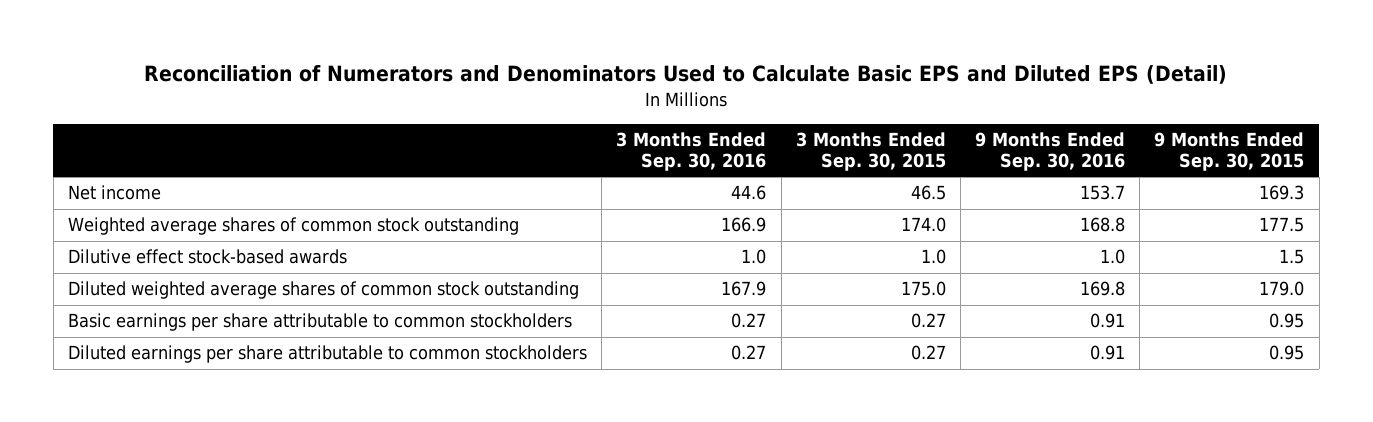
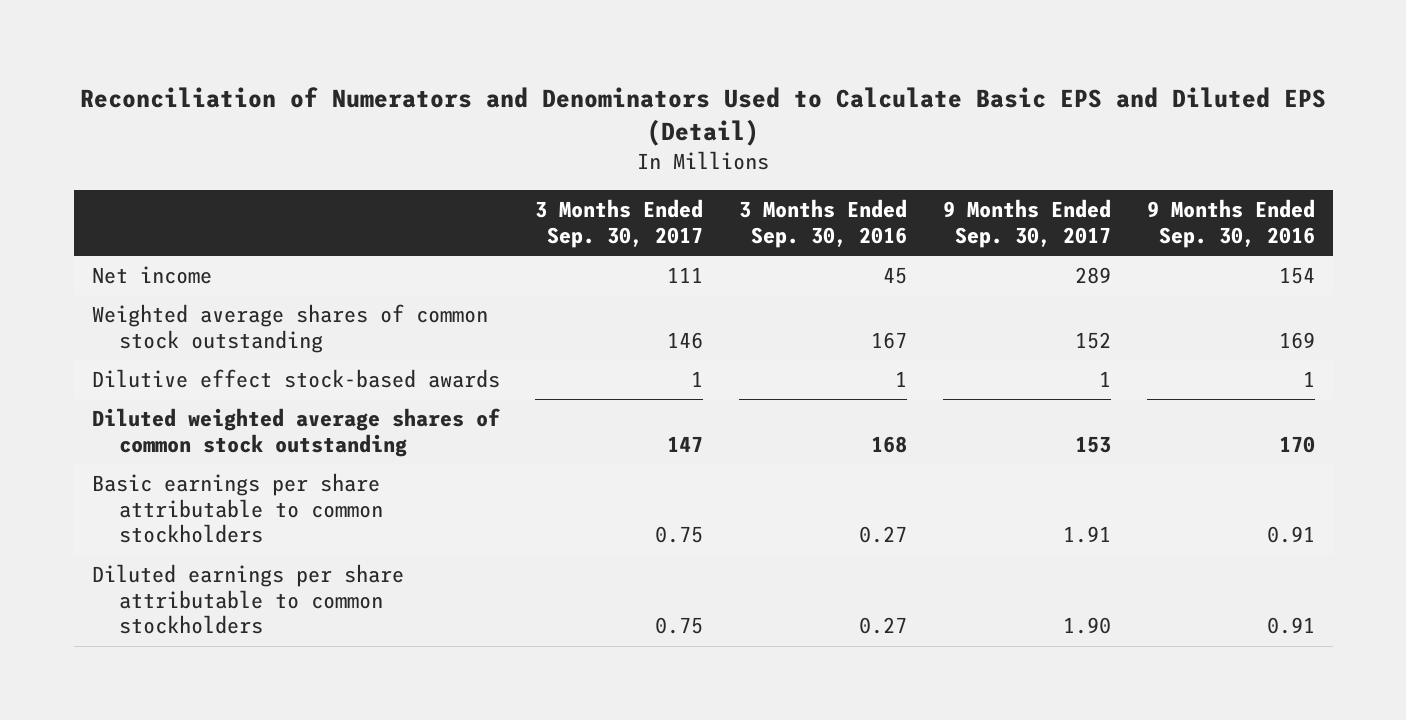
[795,131,946,172] 3 Months Ended Sep. 30, 2015 -> none
[1154,131,1305,172] 9 Months Ended Sep. 30, 2015 -> none
none -> [535,199,704,249] 3 Months Ended Sep. 30, 2017
none -> [942,199,1111,249] 9 Months Ended Sep. 30, 2017
[731,185,767,201] 44.6 -> [883,267,908,285] 45
[1080,185,1126,201] 153.7 -> [1278,267,1315,285] 154
[721,217,767,233] 166.9 -> [871,331,908,349] 167
[1080,217,1126,233] 168.8 -> [1278,331,1315,349] 169
[741,249,767,265] 1.0 -> [895,371,908,388] 1
[1100,249,1126,265] 1.0 -> [1302,371,1315,388] 1
[721,281,767,297] 167.9 -> [871,435,908,453] 168
[1080,281,1126,297] 169.8 -> [1278,435,1315,453] 170

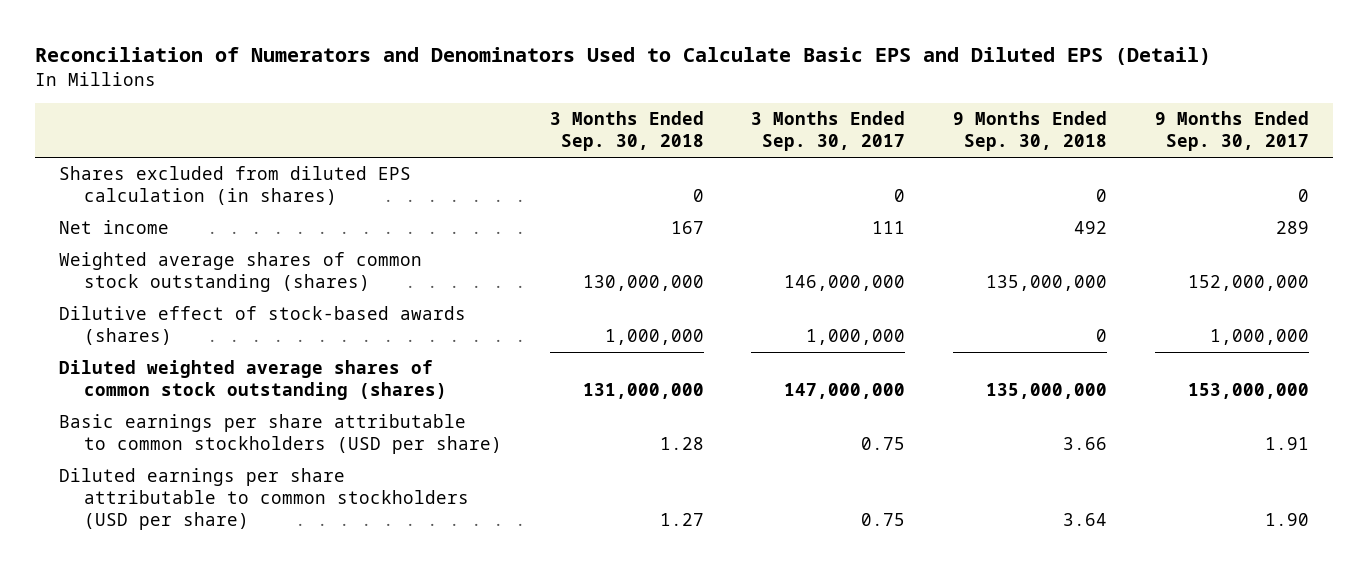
[739,199,908,249] 3 Months Ended Sep. 30, 2016 -> none
[1146,199,1315,249] 9 Months Ended Sep. 30, 2016 -> none
none -> [549,111,704,152] 3 Months Ended Sep. 30, 2018
none -> [952,111,1107,152] 9 Months Ended Sep. 30, 2018
none -> [59,166,412,206] Shares excluded from diluted EPS calculation (in shares)
[91,304,488,353] Weighted average shares of common stock outstanding -> [59,252,423,293] Weighted average shares of common stock outstanding (shares)
[667,331,704,349] 146 -> [784,275,906,292] 146,000,000
[1074,331,1111,349] 152 -> [1187,275,1309,292] 152,000,000
[91,369,500,389] Dilutive effect stock-based awards -> [59,306,467,346] Dilutive effect of stock-based awards (shares)
[691,371,704,388] 1 -> [806,329,906,346] 1,000,000
[1098,371,1111,388] 1 -> [1209,329,1309,346] 1,000,000
[91,408,500,457] Diluted weighted average shares of common stock outstanding -> [59,360,447,401] Diluted weighted average shares of common stock outstanding (shares)
[667,435,704,452] 147 -> [784,383,906,400] 147,000,000
[1074,435,1111,453] 153 -> [1187,383,1309,400] 153,000,000
[91,473,384,544] Basic earnings per share attributable to common stockholders -> [59,414,502,455] Basic earnings per share attributable to common stockholders (USD per share)
[91,564,404,635] Diluted earnings per share attributable to common stockholders -> [59,468,469,531] Diluted earnings per share attributable to common stockholders (USD per share)

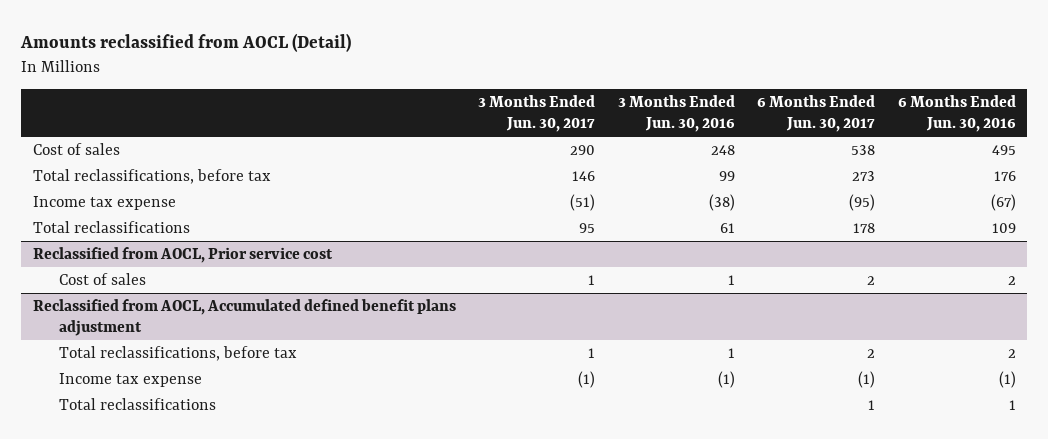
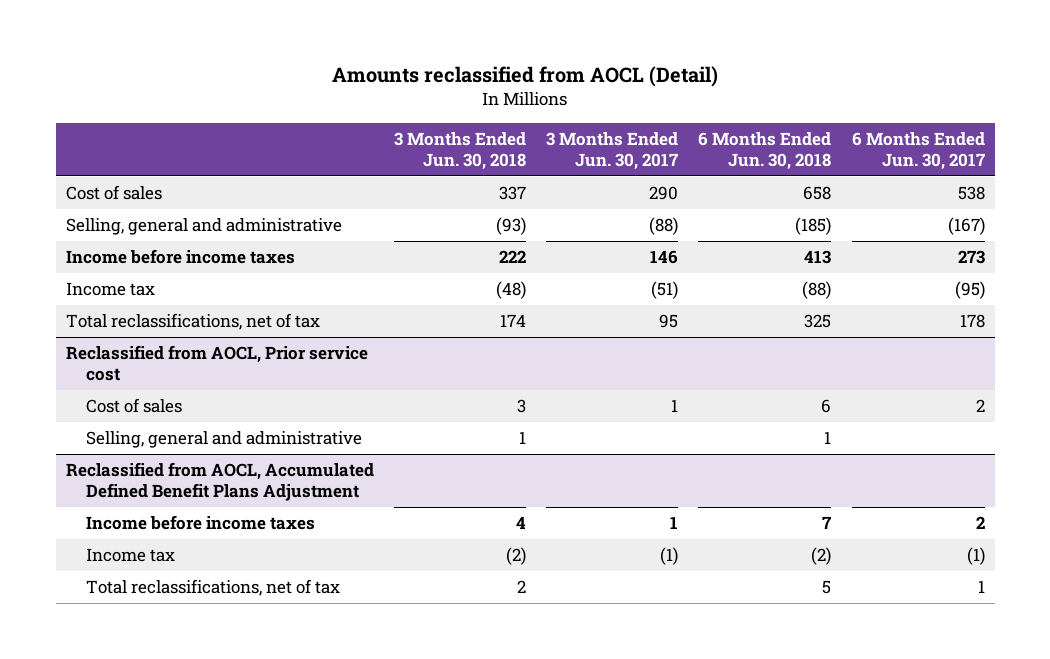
[617,94,735,132] 3 Months Ended Jun. 30, 2016 -> none
[897,94,1016,132] 6 Months Ended Jun. 30, 2016 -> none
none -> [393,131,526,170] 3 Months Ended Jun. 30, 2018
none -> [698,131,832,170] 6 Months Ended Jun. 30, 2018
none -> [65,218,342,236] Selling, general and administrative
[32,168,271,184] Total reclassifications, before tax -> [65,249,295,265] Income before income taxes
[32,195,176,210] Income tax expense -> [65,282,155,297] Income tax
[32,220,190,233] Total reclassifications -> [65,313,320,331] Total reclassifications, net of tax
none -> [86,431,363,449] Selling, general and administrative
[32,298,456,337] Reclassified from AOCL, Accumulated defined benefit plans adjustment -> [65,462,374,502] Reclassified from AOCL, Accumulated Defined Benefit Plans Adjustment
[58,345,297,361] Total reclassifications, before tax -> [86,515,316,531] Income before income taxes
[58,372,202,387] Income tax expense -> [86,548,176,563] Income tax
[58,397,216,410] Total reclassifications -> [86,579,341,597] Total reclassifications, net of tax

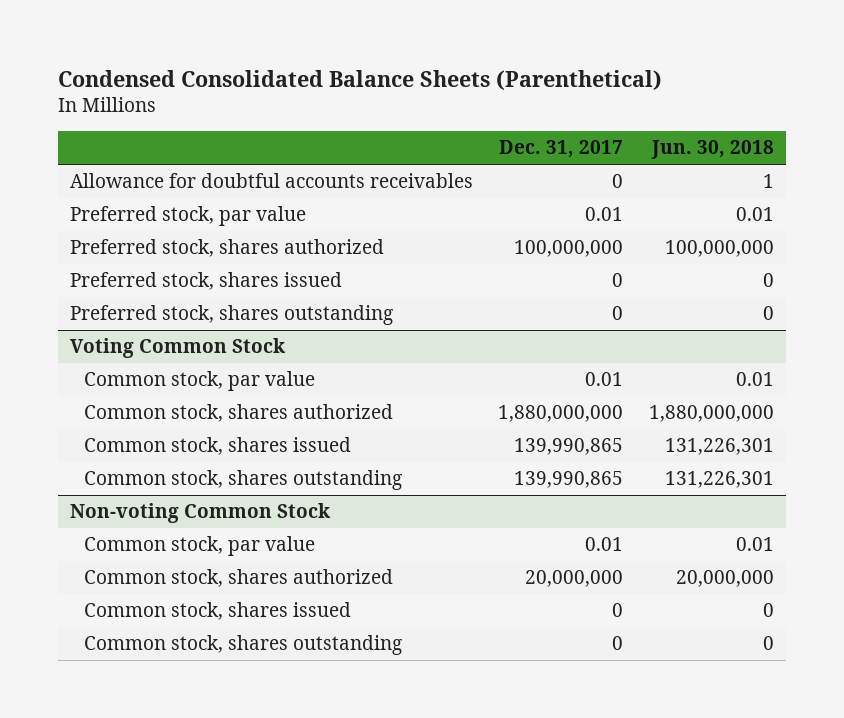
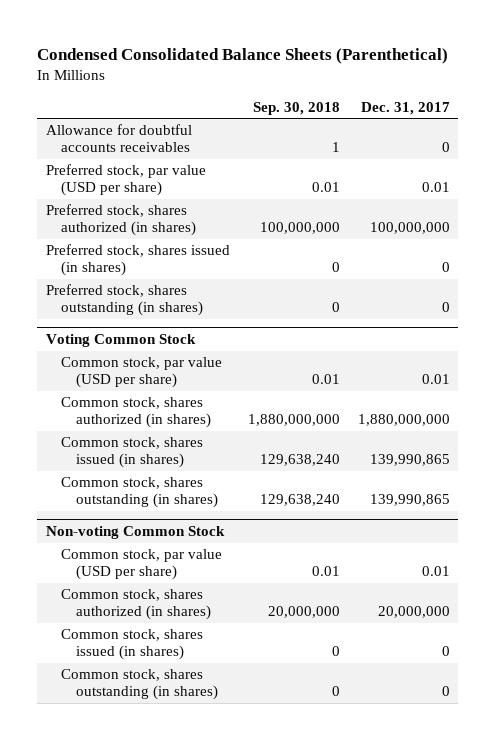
[650,140,774,160] Jun. 30, 2018 -> none
none -> [252,101,340,115] Sep. 30, 2018
[70,206,307,227] Preferred stock, par value -> [46,164,207,197] Preferred stock, par value (USD per share)
[70,239,385,258] Preferred stock, shares authorized -> [46,204,196,237] Preferred stock, shares authorized (in shares)
[70,272,343,291] Preferred stock, shares issued -> [46,244,231,277] Preferred stock, shares issued (in shares)
[70,305,394,326] Preferred stock, shares outstanding -> [46,284,203,317] Preferred stock, shares outstanding (in shares)
[83,371,315,392] Common stock, par value -> [60,357,222,389] Common stock, par value (USD per share)
[83,404,393,423] Common stock, shares authorized -> [60,397,211,429] Common stock, shares authorized (in shares)
[83,437,351,456] Common stock, shares issued -> [60,437,203,469] Common stock, shares issued (in shares)
[83,470,402,491] Common stock, shares outstanding -> [60,477,218,509] Common stock, shares outstanding (in shares)
[83,536,315,557] Common stock, par value -> [60,549,222,581] Common stock, par value (USD per share)
[83,569,393,588] Common stock, shares authorized -> [60,589,211,621] Common stock, shares authorized (in shares)
[83,602,351,621] Common stock, shares issued -> [60,629,203,661] Common stock, shares issued (in shares)
[83,635,402,656] Common stock, shares outstanding -> [60,669,218,701] Common stock, shares outstanding (in shares)

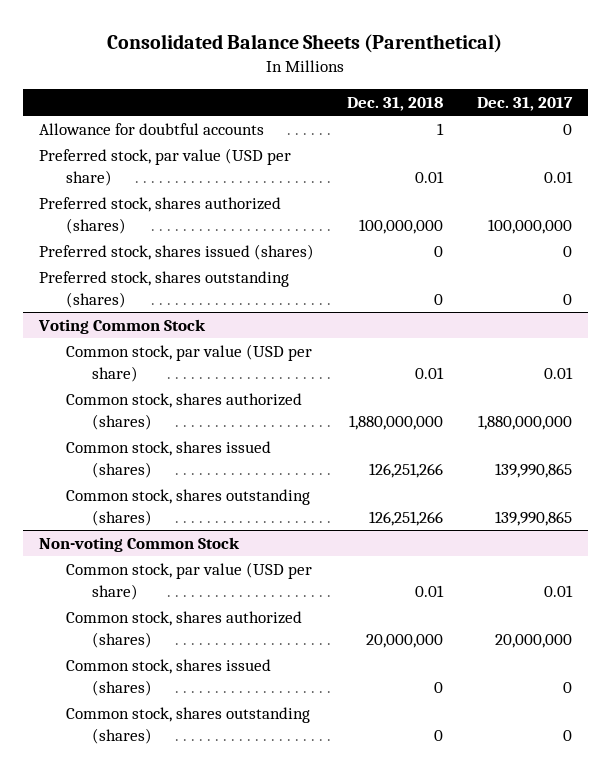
[37,48,449,65] Condensed Consolidated Balance Sheets (Parenthetical) -> [107,34,503,54] Consolidated Balance Sheets (Parenthetical)
[252,101,340,115] Sep. 30, 2018 -> none
none -> [347,97,444,112] Dec. 31, 2018
[46,124,193,153] Allowance for doubtful accounts receivables -> [39,122,265,135] Allowance for doubtful accounts
[46,204,196,237] Preferred stock, shares authorized (in shares) -> [39,196,282,234] Preferred stock, shares authorized (shares)
[46,244,231,277] Preferred stock, shares issued (in shares) -> [39,243,315,260] Preferred stock, shares issued (shares)
[46,284,203,317] Preferred stock, shares outstanding (in shares) -> [39,270,290,308] Preferred stock, shares outstanding (shares)
[60,397,211,429] Common stock, shares authorized (in shares) -> [65,392,302,430] Common stock, shares authorized (shares)
[60,437,203,469] Common stock, shares issued (in shares) -> [65,440,271,478] Common stock, shares issued (shares)
[60,477,218,509] Common stock, shares outstanding (in shares) -> [65,488,310,526] Common stock, shares outstanding (shares)
[60,589,211,621] Common stock, shares authorized (in shares) -> [65,610,302,648] Common stock, shares authorized (shares)
[60,629,203,661] Common stock, shares issued (in shares) -> [65,658,271,696] Common stock, shares issued (shares)
[60,669,218,701] Common stock, shares outstanding (in shares) -> [65,706,310,744] Common stock, shares outstanding (shares)

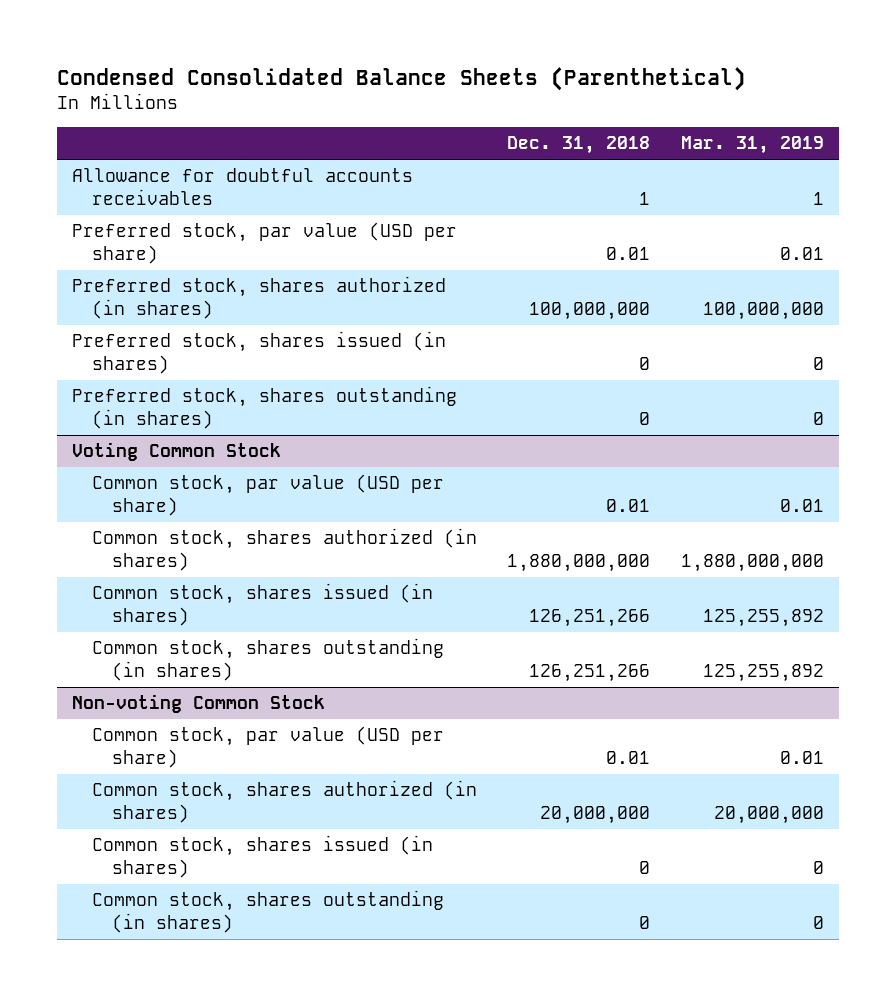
[107,34,503,54] Consolidated Balance Sheets (Parenthetical) -> [56,66,746,91] Condensed Consolidated Balance Sheets (Parenthetical)
[476,97,573,112] Dec. 31, 2017 -> none
none -> [680,136,824,155] Mar. 31, 2019
[39,122,265,135] Allowance for doubtful accounts -> [72,168,414,206] Allowance for doubtful accounts receivables
[39,196,282,234] Preferred stock, shares authorized (shares) -> [72,276,447,320] Preferred stock, shares authorized (in shares)
[39,243,315,260] Preferred stock, shares issued (shares) -> [72,331,447,375] Preferred stock, shares issued (in shares)
[39,270,290,308] Preferred stock, shares outstanding (shares) -> [72,386,458,430] Preferred stock, shares outstanding (in shares)
[65,392,302,430] Common stock, shares authorized (shares) -> [92,528,478,572] Common stock, shares authorized (in shares)
[65,440,271,478] Common stock, shares issued (shares) -> [92,583,434,627] Common stock, shares issued (in shares)
[65,488,310,526] Common stock, shares outstanding (shares) -> [92,638,445,682] Common stock, shares outstanding (in shares)
[65,610,302,648] Common stock, shares authorized (shares) -> [92,780,478,824] Common stock, shares authorized (in shares)
[65,658,271,696] Common stock, shares issued (shares) -> [92,835,434,879] Common stock, shares issued (in shares)
[65,706,310,744] Common stock, shares outstanding (shares) -> [92,890,445,934] Common stock, shares outstanding (in shares)

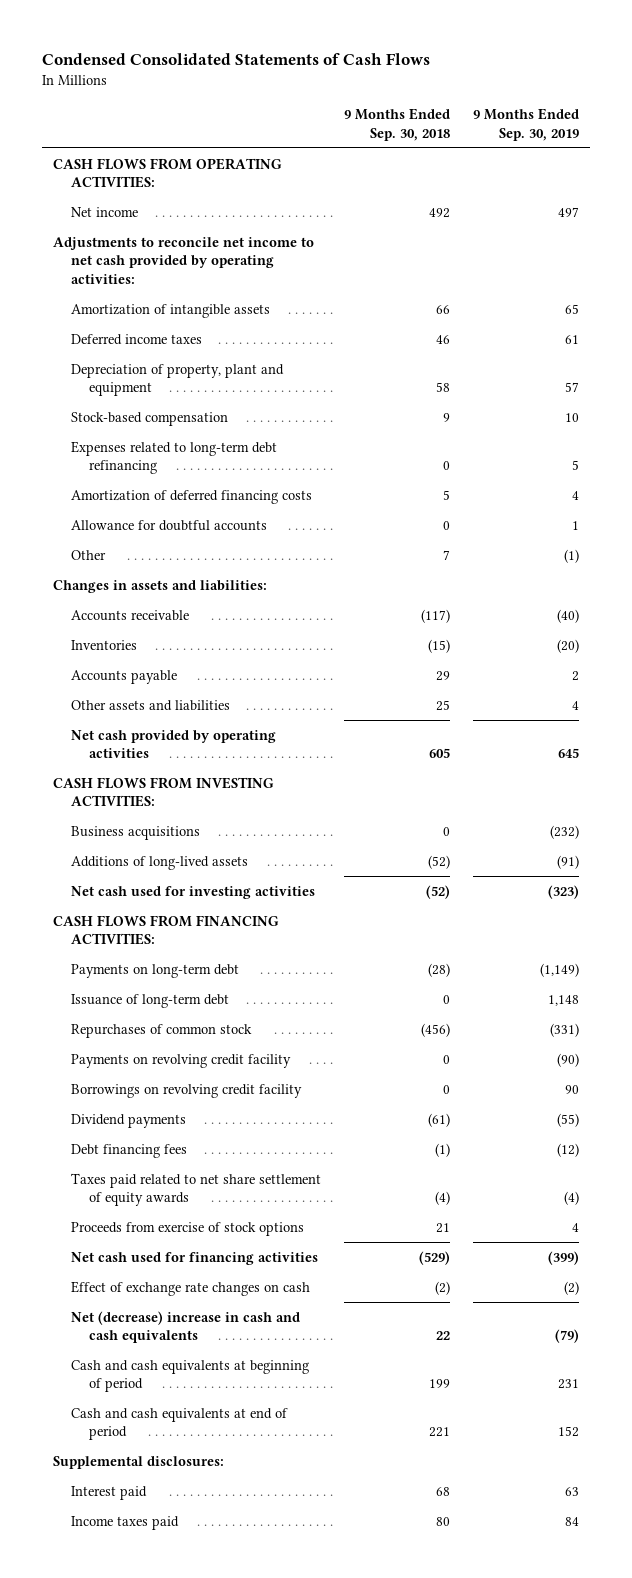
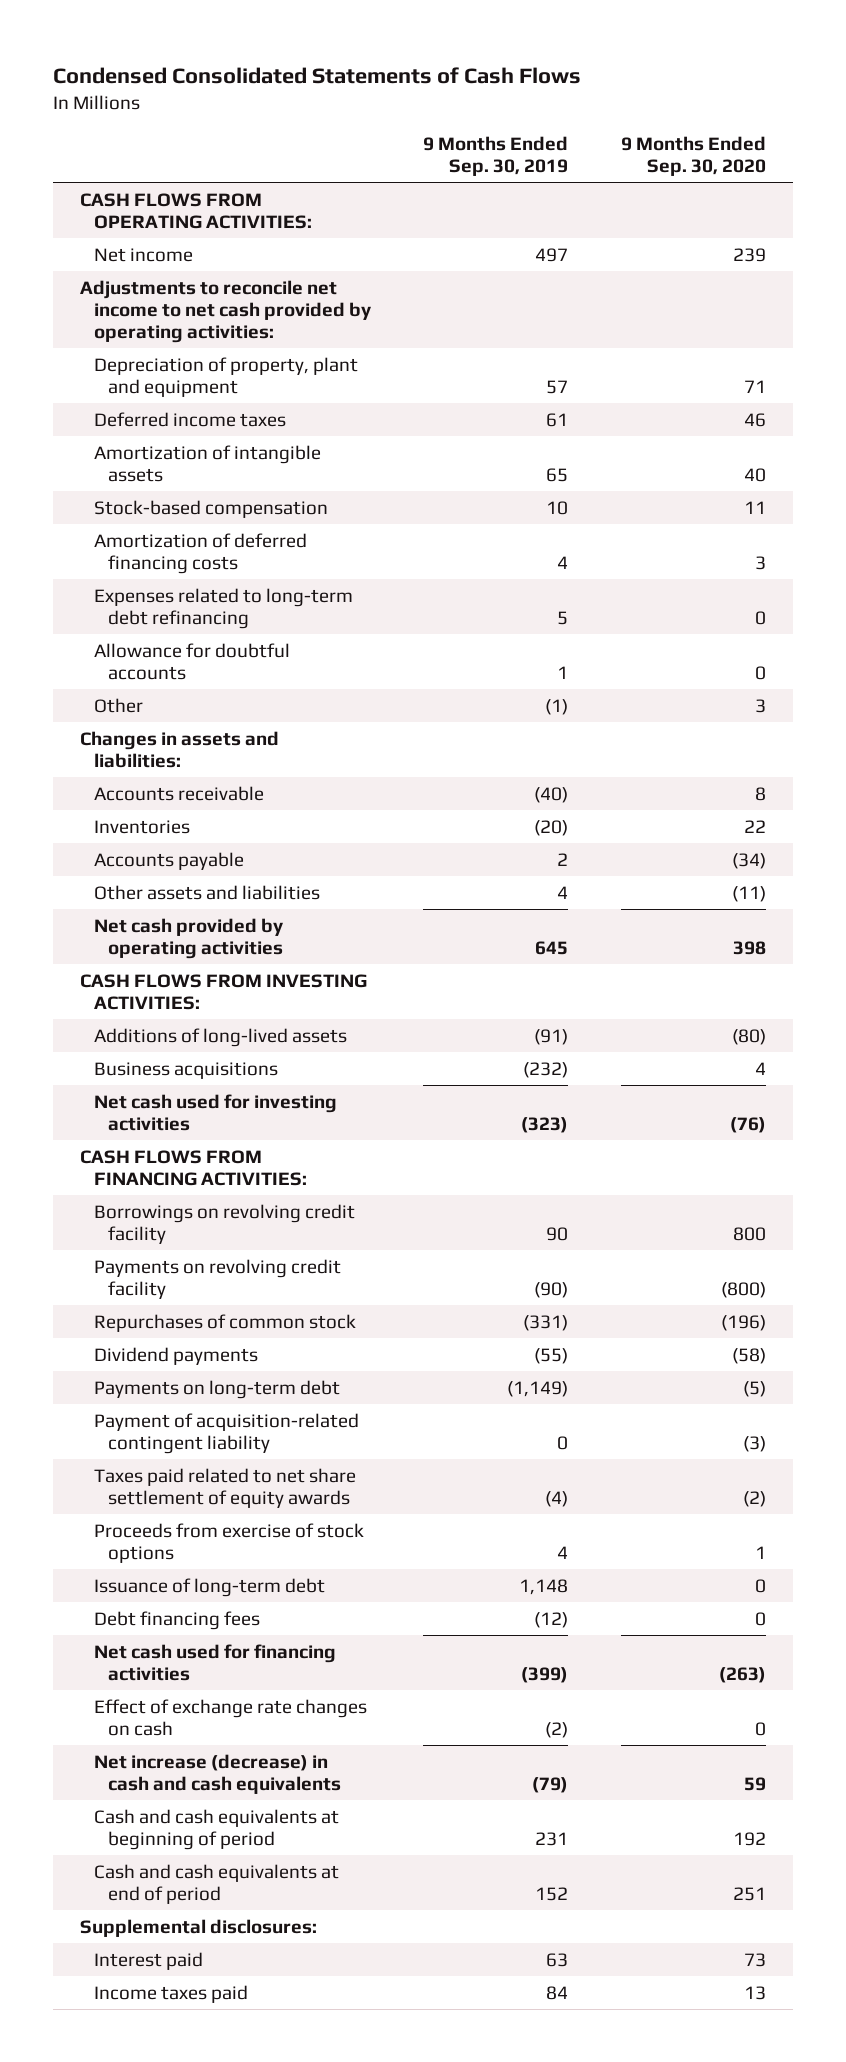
[344,108,451,141] 9 Months Ended Sep. 30, 2018 -> none
none -> [621,136,767,177] 9 Months Ended Sep. 30, 2020
[71,333,203,345] Deferred income taxes -> [93,411,286,427] Deferred income taxes
[71,303,271,318] Amortization of intangible assets -> [93,444,321,482] Amortization of intangible assets
[71,440,278,475] Expenses related to long-term debt refinancing -> [93,587,353,629] Expenses related to long-term debt refinancing
[71,825,201,840] Business acquisitions -> [93,1061,278,1079] Business acquisitions
[71,1053,292,1068] Payments on revolving credit facility -> [93,1258,341,1299] Payments on revolving credit facility
[71,1023,253,1038] Repurchases of common stock -> [93,1313,356,1332] Repurchases of common stock
[71,963,240,978] Payments on long-term debt -> [93,1379,340,1399] Payments on long-term debt
none -> [93,1412,359,1454] Payment of acquisition-related contingent liability
[71,993,230,1008] Issuance of long-term debt -> [93,1577,325,1597] Issuance of long-term debt
[71,1143,188,1158] Debt financing fees -> [93,1610,260,1630] Debt financing fees
[71,1310,301,1344] Net (decrease) increase in cash and cash equivalents -> [93,1753,341,1794] Net increase (decrease) in cash and cash equivalents

